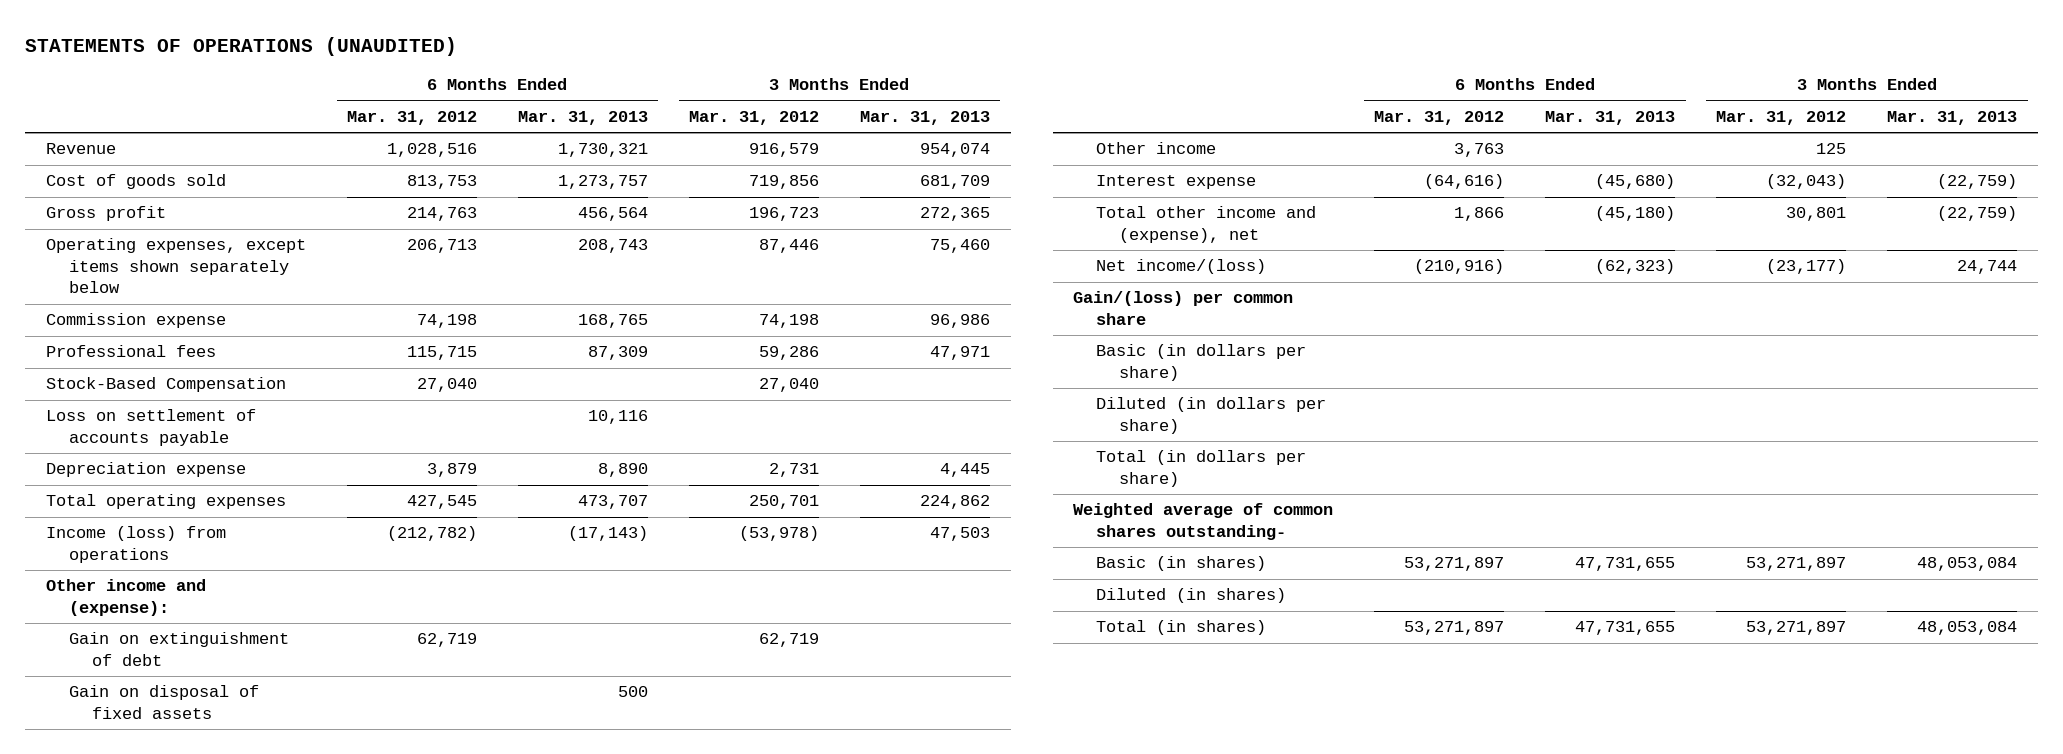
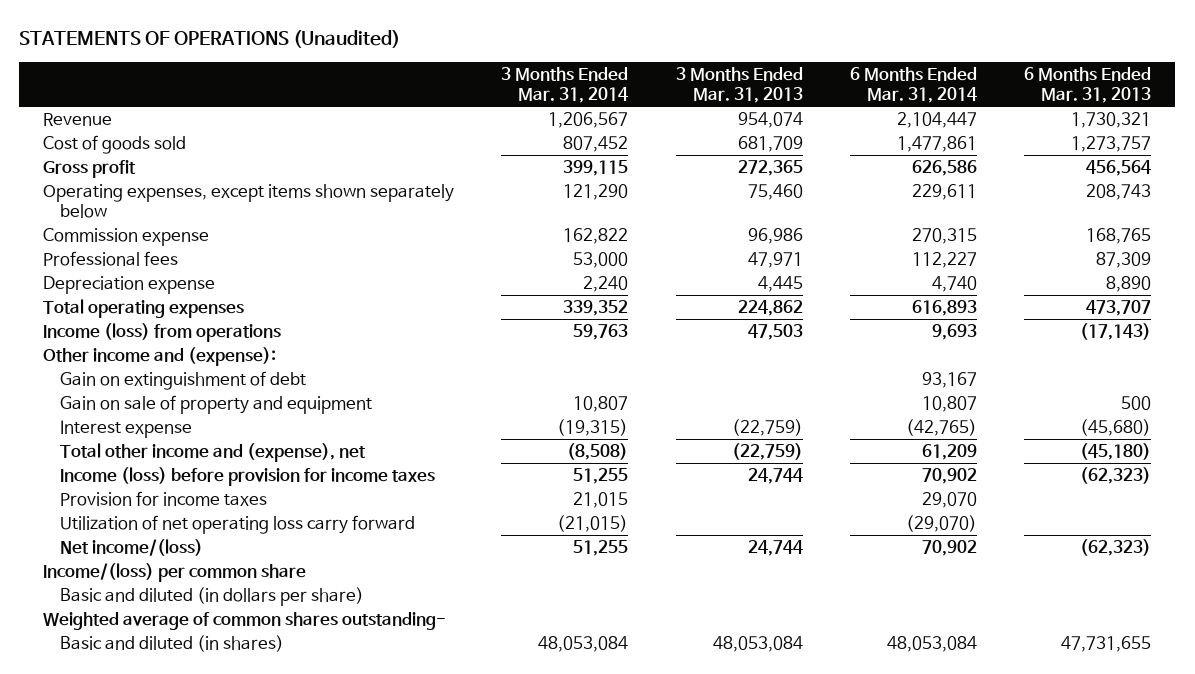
[25,36,458,56] STATEMENTS OF OPERATIONS (UNAUDITED) -> [19,30,401,49] STATEMENTS OF OPERATIONS (Unaudited)
[346,110,477,125] Mar. 31, 2012 -> none
[688,110,819,125] Mar. 31, 2012 -> none
none -> [501,67,629,104] 3 Months Ended Mar. 31, 2014
none -> [850,67,978,104] 6 Months Ended Mar. 31, 2014
[45,377,286,393] Stock-Based Compensation -> none
[45,409,256,446] Loss on settlement of accounts payable -> none
[1096,142,1217,155] Other income -> none
[68,685,259,719] Gain on disposal of fixed assets -> [59,395,372,415] Gain on sale of property and equipment
none -> [59,467,435,487] Income (loss) before provision for income taxes
none -> [59,491,267,507] Provision for income taxes
none -> [59,515,415,535] Utilization of net operating loss carry forward
[1096,344,1307,381] Basic (in dollars per share) -> none
[1096,397,1327,434] Diluted (in dollars per share) -> none
[1073,291,1294,325] Gain/(loss) per common share -> [43,563,307,583] Income/(loss) per common share
[1096,450,1307,487] Total (in dollars per share) -> [59,587,364,607] Basic and diluted (in dollars per share)
[1096,556,1267,572] Basic (in shares) -> none
[1096,588,1287,604] Diluted (in shares) -> none
[1096,620,1267,636] Total (in shares) -> [59,635,284,653] Basic and diluted (in shares)

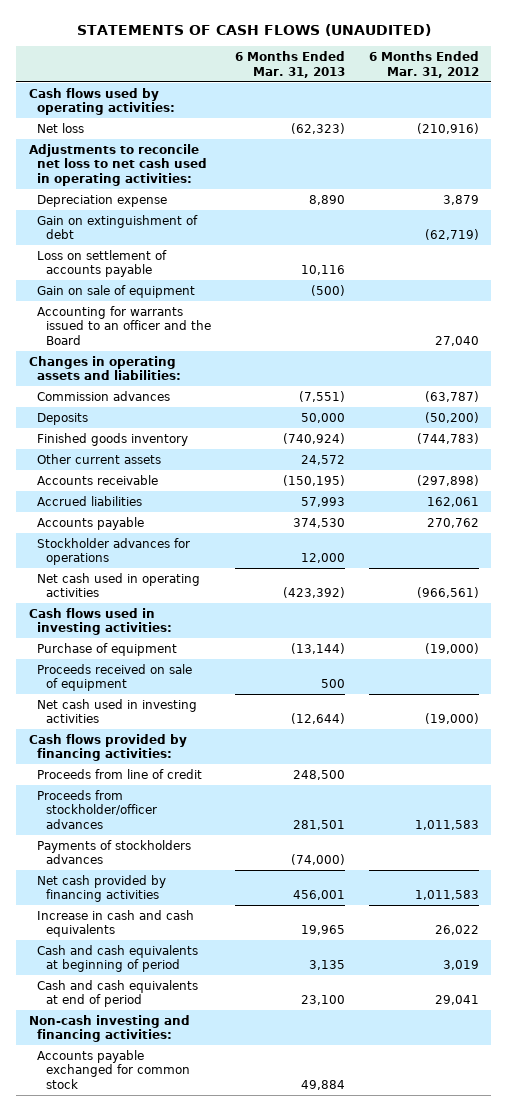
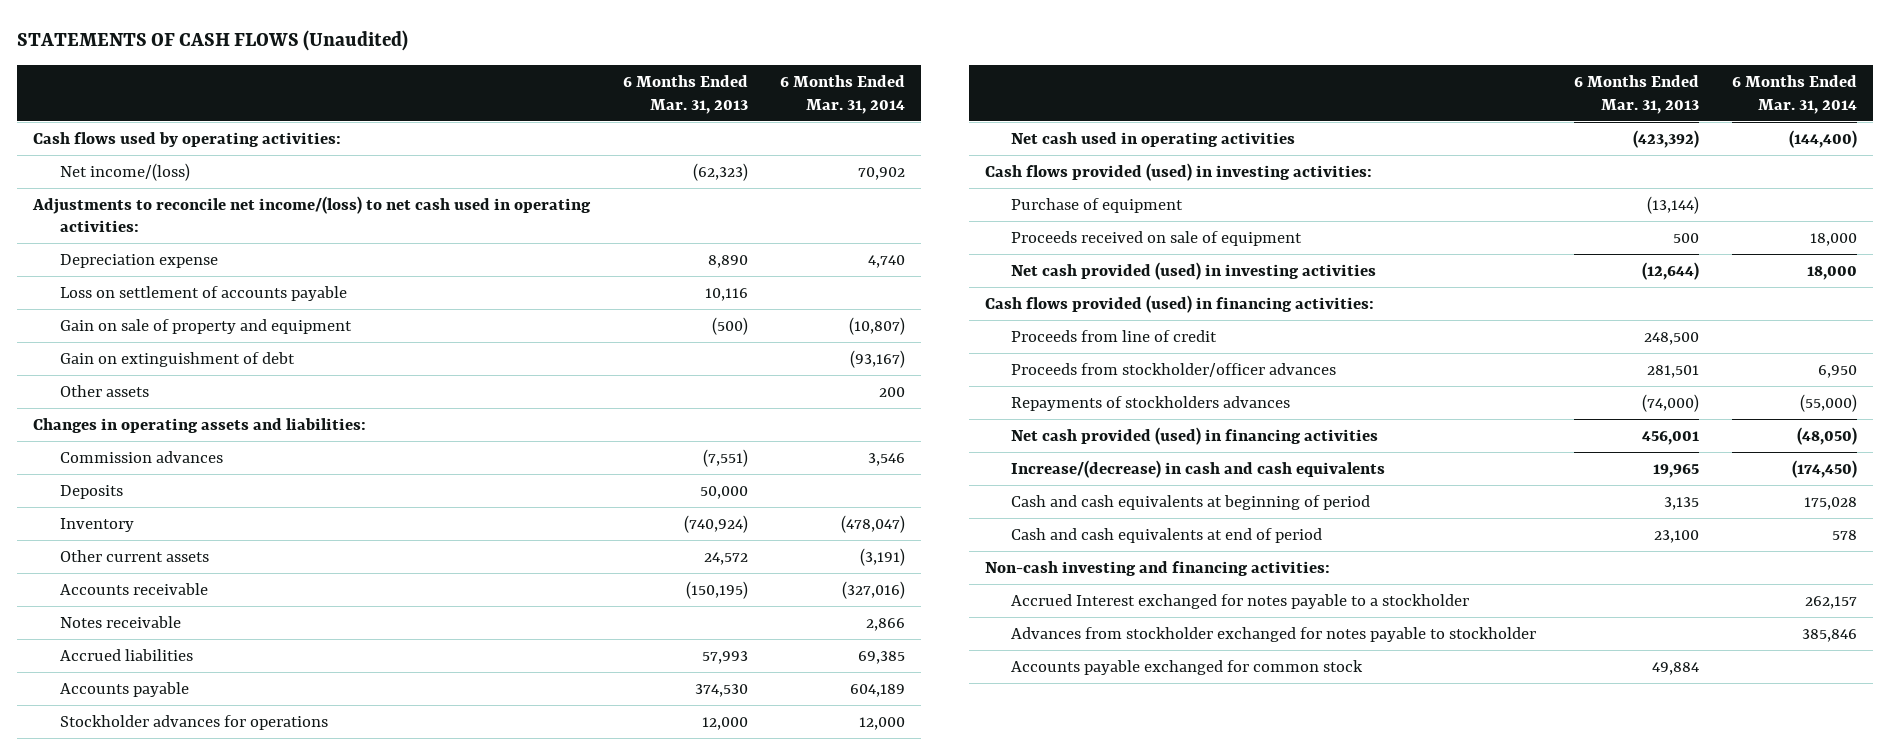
[76,23,431,36] STATEMENTS OF CASH FLOWS (UNAUDITED) -> [16,30,408,52] STATEMENTS OF CASH FLOWS (Unaudited)
[369,51,480,78] 6 Months Ended Mar. 31, 2012 -> none
none -> [780,75,906,114] 6 Months Ended Mar. 31, 2014
[37,122,85,133] Net loss -> [59,163,190,182] Net income/(loss)
[28,143,208,186] Adjustments to reconcile net loss to net cash used in operating activities: -> [32,196,592,233] Adjustments to reconcile net income/(loss) to net cash used in operating activities:
[37,305,211,345] Accounting for warrants issued to an officer and the Board -> none
[37,284,196,298] Gain on sale of equipment -> [59,319,352,335] Gain on sale of property and equipment
[37,214,199,240] Gain on extinguishment of debt -> [59,352,295,368] Gain on extinguishment of debt
none -> [59,385,149,398] Other assets
[37,432,189,446] Finished goods inventory -> [59,518,134,533] Inventory
none -> [59,616,181,629] Notes receivable
[28,607,173,636] Cash flows used in investing activities: -> [985,163,1373,182] Cash flows provided (used) in investing activities:
[37,698,198,724] Net cash used in investing activities -> [1011,262,1377,281] Net cash provided (used) in investing activities
[28,733,187,762] Cash flows provided by financing activities: -> [985,295,1375,314] Cash flows provided (used) in financing activities:
[37,839,192,865] Payments of stockholders advances -> [1011,396,1291,412] Repayments of stockholders advances
[37,874,167,903] Net cash provided by financing activities -> [1011,427,1379,446] Net cash provided (used) in financing activities
[37,909,195,938] Increase in cash and cash equivalents -> [1011,460,1386,479] Increase/(decrease) in cash and cash equivalents
none -> [1011,594,1470,610] Accrued Interest exchanged for notes payable to a stockholder
none -> [1011,627,1537,643] Advances from stockholder exchanged for notes payable to stockholder

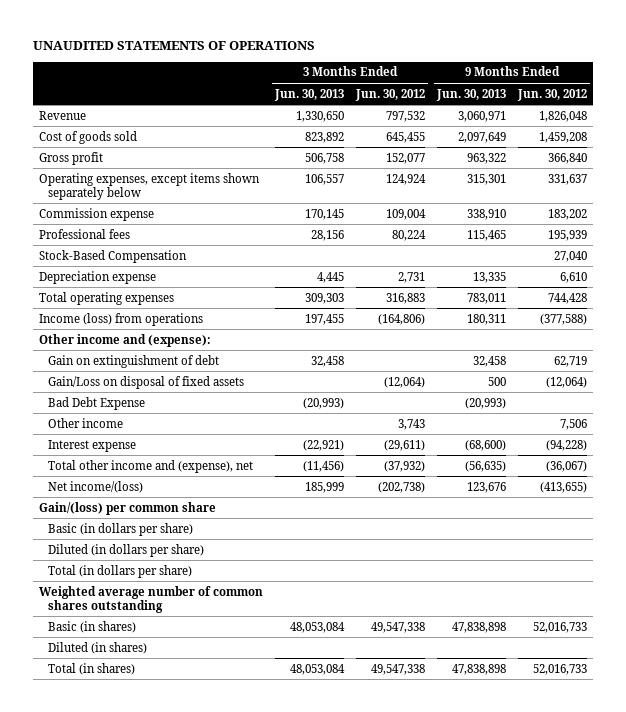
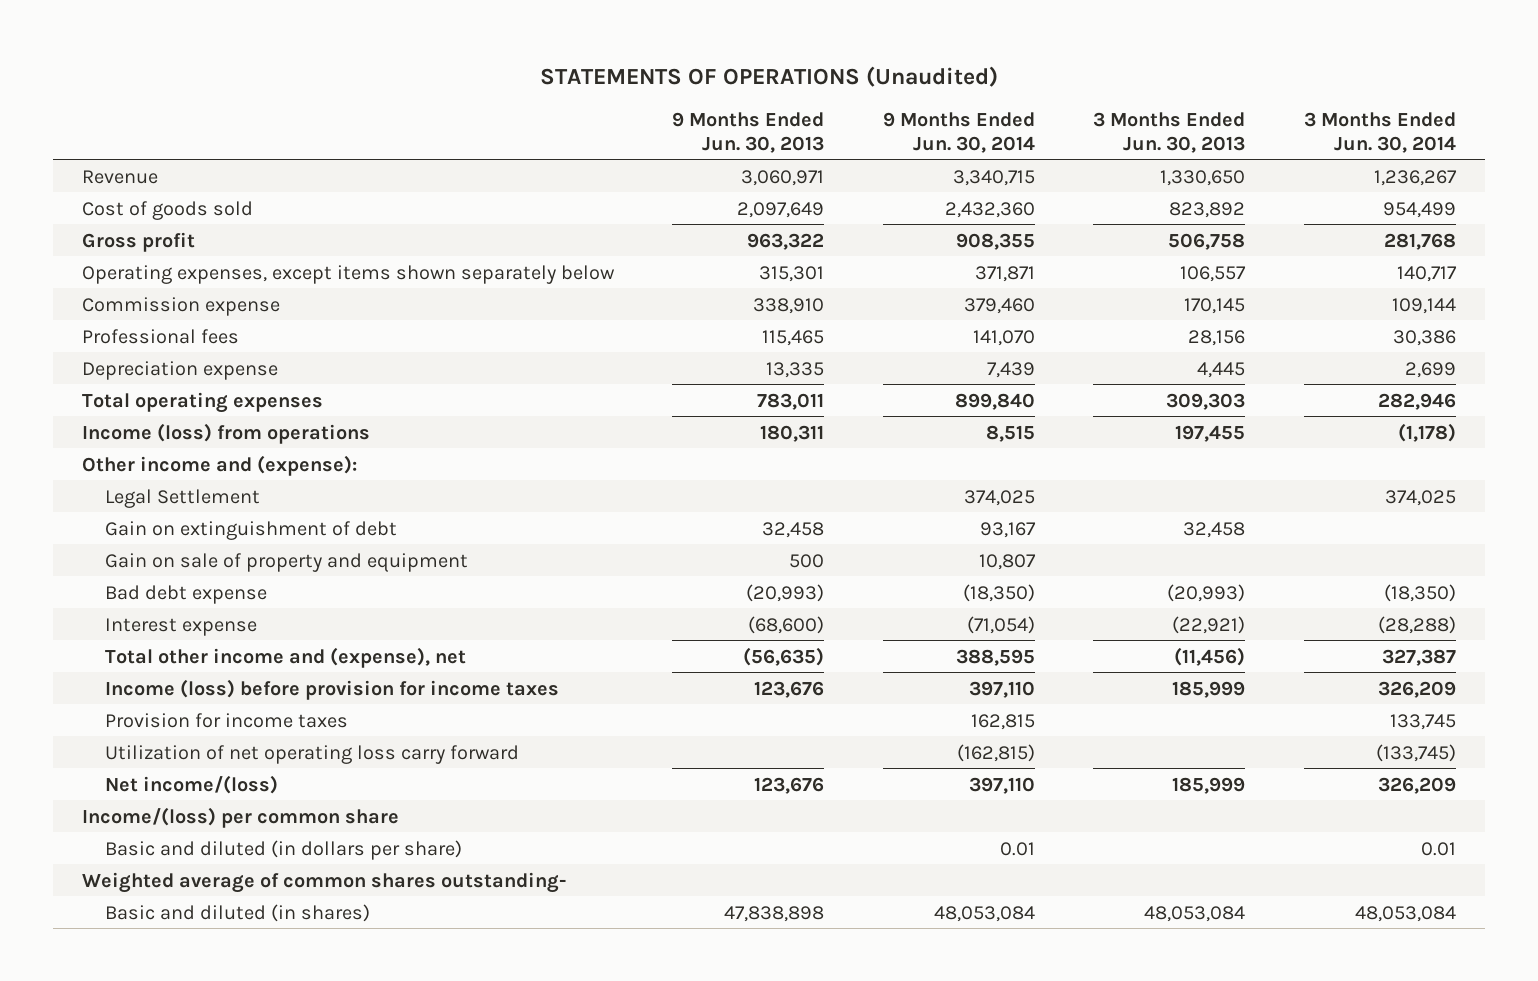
[32,41,315,51] UNAUDITED STATEMENTS OF OPERATIONS -> [539,65,998,87] STATEMENTS OF OPERATIONS (Unaudited)
[354,88,425,101] Jun. 30, 2012 -> none
[516,88,587,101] Jun. 30, 2012 -> none
none -> [882,112,1035,153] 9 Months Ended Jun. 30, 2014
none -> [1303,112,1456,153] 3 Months Ended Jun. 30, 2014
[38,249,187,263] Stock-Based Compensation -> none
none -> [104,488,260,508] Legal Settlement
[48,417,124,428] Other income -> none
[48,375,245,389] Gain/Loss on disposal of fixed assets -> [104,552,468,572] Gain on sale of property and equipment
[48,396,146,410] Bad Debt Expense -> [104,584,267,604] Bad debt expense
none -> [104,678,559,700] Income (loss) before provision for income taxes
none -> [104,712,348,728] Provision for income taxes
none -> [104,744,519,764] Utilization of net operating loss carry forward
[48,522,194,536] Basic (in dollars per share) -> none
[48,543,205,557] Diluted (in dollars per share) -> none
[48,620,137,633] Basic (in shares) -> none
[48,641,148,654] Diluted (in shares) -> none
[38,501,216,515] Gain/(loss) per common share -> [81,806,399,828] Income/(loss) per common share
[48,564,193,578] Total (in dollars per share) -> [104,839,462,860] Basic and diluted (in dollars per share)
[38,585,263,613] Weighted average number of common shares outstanding -> [81,871,566,893] Weighted average of common shares outstanding-
[48,662,136,675] Total (in shares) -> [104,903,370,922] Basic and diluted (in shares)

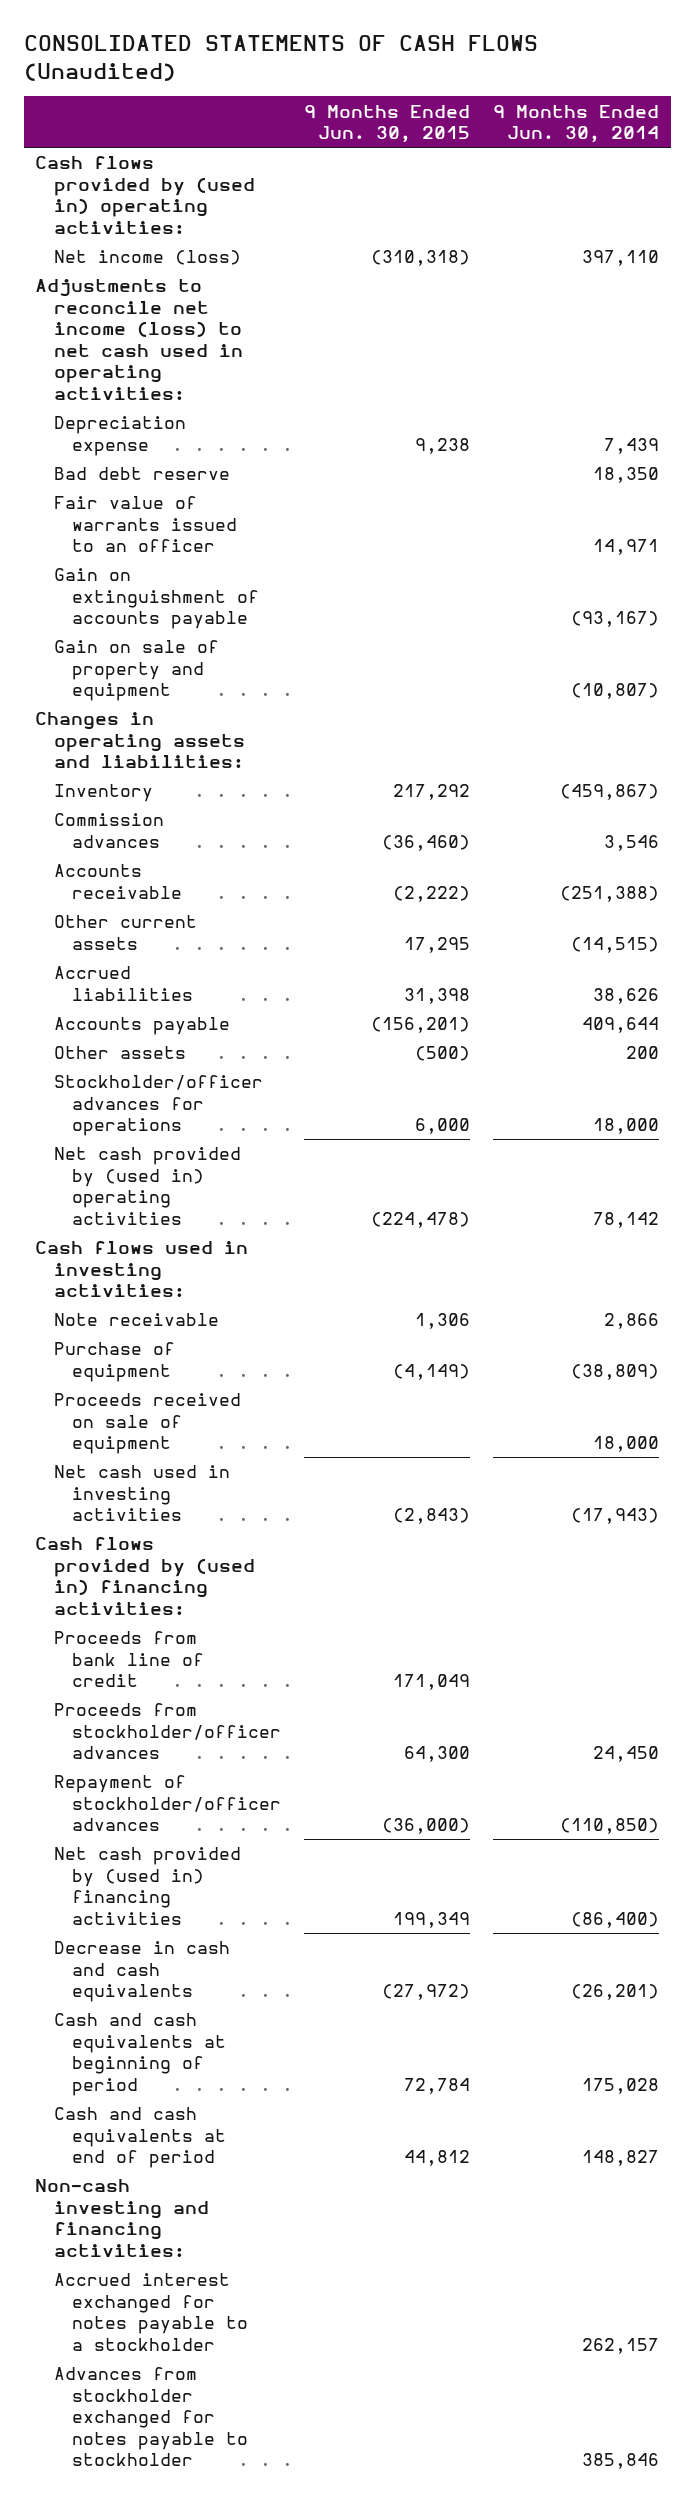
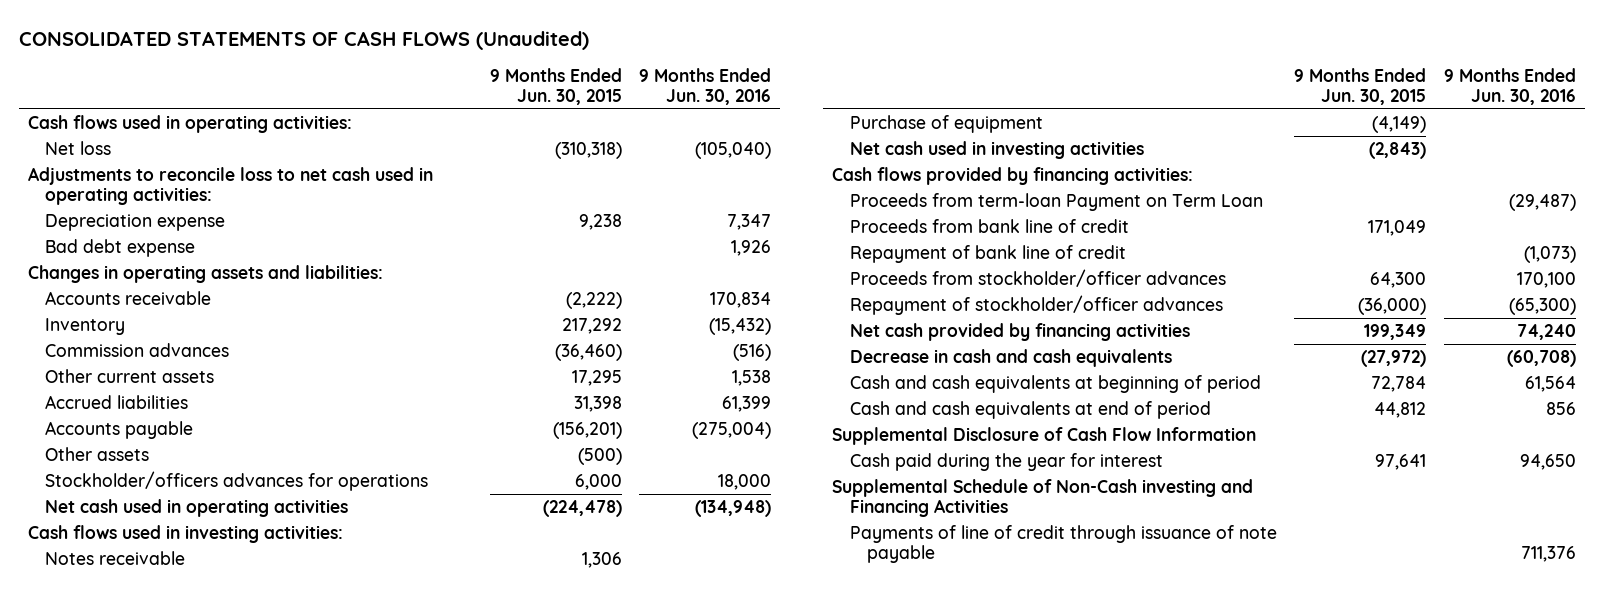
[493,104,660,144] 9 Months Ended Jun. 30, 2014 -> none
none -> [639,67,772,106] 9 Months Ended Jun. 30, 2016
[35,156,255,234] Cash flows provided by (used in) operating activities: -> [27,114,352,133] Cash flows used in operating activities:
[53,250,241,266] Net income (loss) -> [44,140,111,155] Net loss
[35,279,243,400] Adjustments to reconcile net income (loss) to net cash used in operating activities: -> [27,166,433,206] Adjustments to reconcile loss to net cash used in operating activities:
[53,496,237,553] Fair value of warrants issued to an officer -> none
[53,568,259,630] Gain on extinguishment of accounts payable -> none
[53,640,219,702] Gain on sale of property and equipment -> none
[53,467,230,481] Bad debt reserve -> [44,238,195,257] Bad debt expense
[53,864,182,899] Accounts receivable -> [44,290,211,305] Accounts receivable
[53,1075,263,1137] Stockholder/officer advances for operations -> [44,470,428,491] Stockholder/officers advances for operations
[53,1147,241,1225] Net cash provided by (used in) operating activities -> [44,498,348,517] Net cash used in operating activities
[53,1313,219,1327] Note receivable -> [44,550,185,565] Notes receivable
[53,1393,241,1455] Proceeds received on sale of equipment -> none
[35,1537,255,1615] Cash flows provided by (used in) financing activities: -> [832,166,1194,185] Cash flows provided by financing activities:
none -> [849,192,1263,211] Proceeds from term-loan Payment on Term Loan
none -> [849,244,1126,263] Repayment of bank line of credit
[53,1847,241,1925] Net cash provided by (used in) financing activities -> [849,322,1190,341] Net cash provided by financing activities
[53,2273,248,2351] Accrued interest exchanged for notes payable to a stockholder -> none
[53,2367,248,2467] Advances from stockholder exchanged for notes payable to stockholder -> none
none -> [832,426,1257,445] Supplemental Disclosure of Cash Flow Information
none -> [849,452,1163,471] Cash paid during the year for interest
[35,2179,209,2257] Non-cash investing and financing activities: -> [832,478,1254,518] Supplemental Schedule of Non-Cash investing and Financing Activities
none -> [849,524,1277,564] Payments of line of credit through issuance of note payable

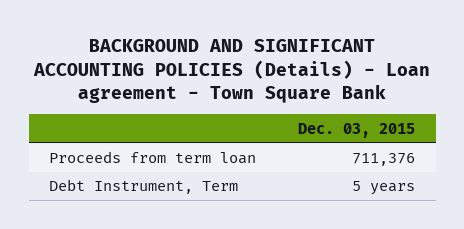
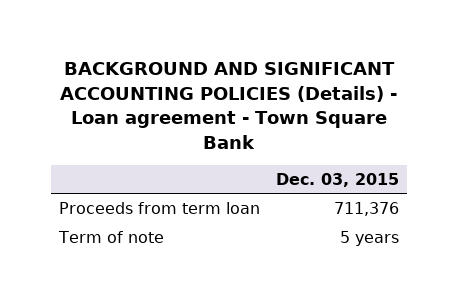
[49,179,239,195] Debt Instrument, Term -> [57,231,164,244] Term of note

